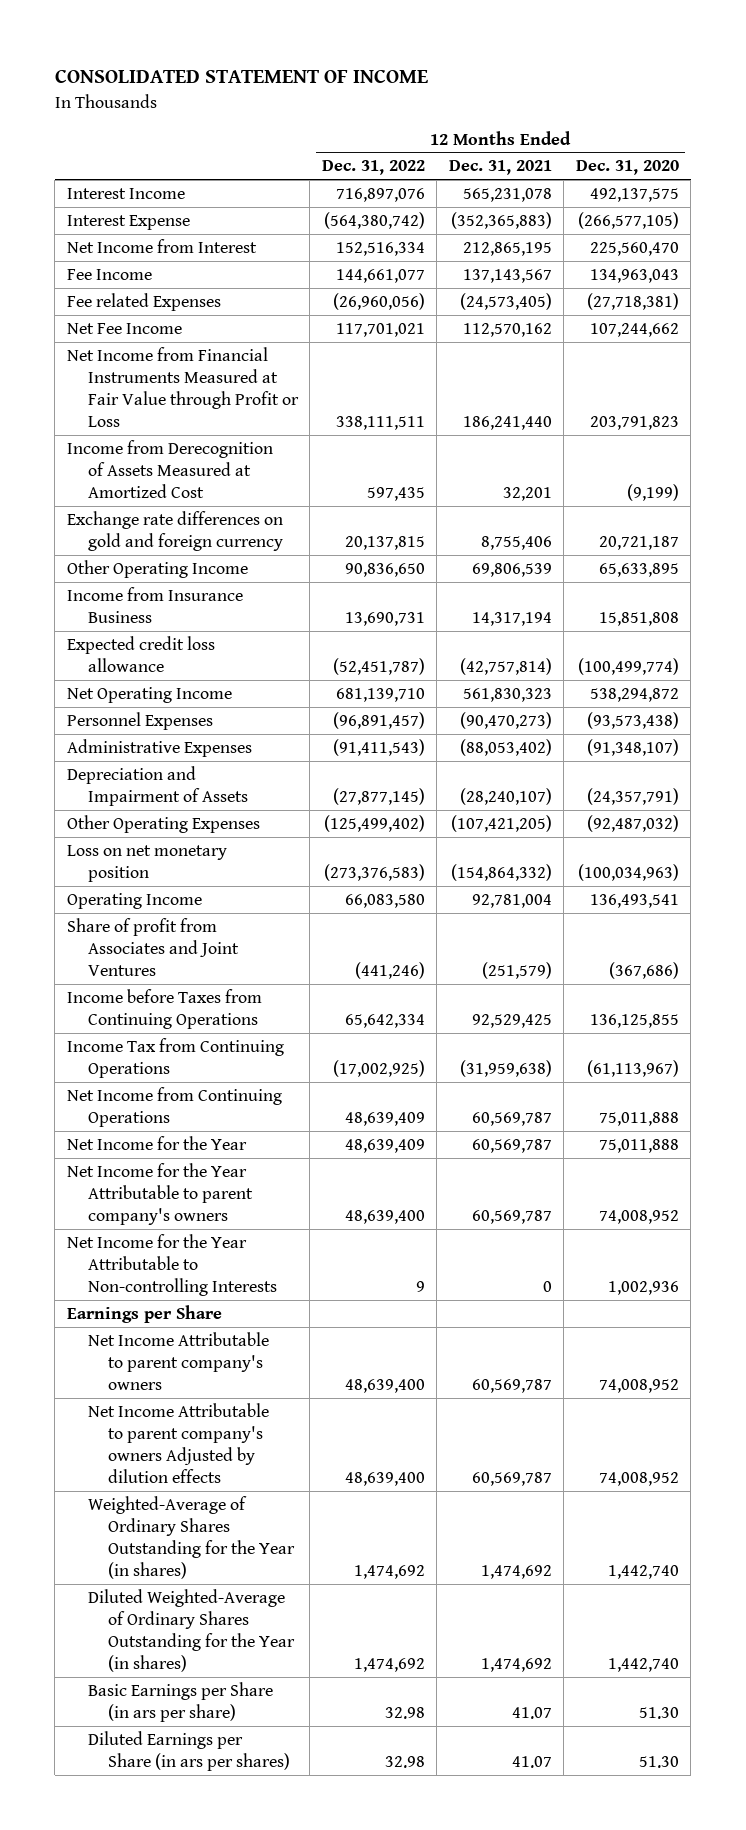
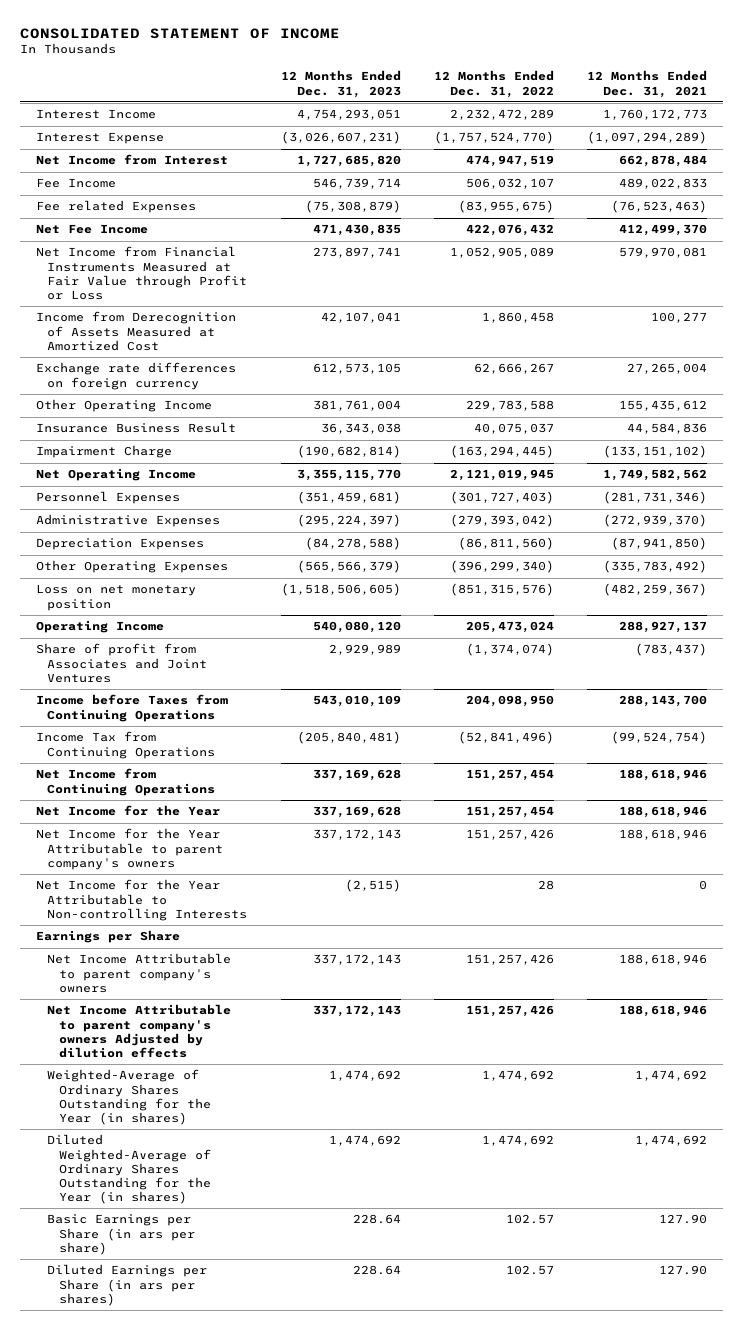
[575,160,679,176] Dec. 31, 2020 -> none
none -> [280,70,401,98] 12 Months Ended Dec. 31, 2023
[66,586,243,624] Income from Insurance Business -> none
[66,635,215,673] Expected credit loss allowance -> none
[66,765,248,807] Depreciation and Impairment of Assets -> none
[335,187,425,202] 716,897,076 -> [449,109,554,121] 2,232,472,289
[462,187,552,202] 565,231,078 -> [602,109,707,121] 1,760,172,773
[323,211,425,229] (564,380,742) -> [433,131,554,145] (1,757,524,770)
[450,211,552,229] (352,365,883) -> [586,131,707,145] (1,097,294,289)
[335,241,425,256] 152,516,334 -> [465,155,554,168] 474,947,519
[462,241,552,256] 212,865,195 -> [618,155,707,168] 662,878,484
[335,268,425,283] 144,661,077 -> [465,178,554,190] 506,032,107
[462,268,552,283] 137,143,567 -> [618,178,707,190] 489,022,833
[332,292,425,310] (26,960,056) -> [457,200,554,214] (83,955,675)
[459,292,552,310] (24,573,405) -> [610,200,707,214] (76,523,463)
[335,322,425,337] 117,701,021 -> [465,224,554,237] 422,076,432
[462,322,552,337] 112,570,162 -> [618,224,707,237] 412,499,370
[335,416,425,431] 338,111,511 -> [449,247,554,259] 1,052,905,089
[462,416,552,431] 186,241,440 -> [618,247,707,259] 579,970,081
[366,487,425,502] 597,435 -> [481,312,554,324] 1,860,458
[502,487,552,502] 32,201 -> [650,312,707,324] 100,277
[66,510,283,552] Exchange rate differences on gold and foreign currency -> [36,362,237,390] Exchange rate differences on foreign currency
[344,536,425,551] 20,137,815 -> [473,363,554,375] 62,666,267
[480,536,552,551] 8,755,406 -> [626,363,707,375] 27,265,004
[344,562,425,577] 90,836,650 -> [465,400,554,412] 229,783,588
[471,562,552,577] 69,806,539 -> [618,400,707,412] 155,435,612
none -> [36,422,237,434] Insurance Business Result
none -> [36,445,173,459] Impairment Charge
[335,687,425,702] 681,139,710 -> [449,469,554,482] 2,121,019,945
[462,687,552,702] 561,830,323 -> [602,469,707,482] 1,749,582,562
[332,711,425,729] (96,891,457) -> [449,491,554,505] (301,727,403)
[459,711,552,729] (90,470,273) -> [602,491,707,505] (281,731,346)
[332,738,425,756] (91,411,543) -> [449,514,554,528] (279,393,042)
[459,738,552,756] (88,053,402) -> [602,514,707,528] (272,939,370)
none -> [36,538,205,551] Depreciation Expenses
[323,814,425,832] (125,499,402) -> [449,560,554,574] (396,299,340)
[450,814,552,832] (107,421,205) -> [602,560,707,574] (335,783,492)
[323,864,425,882] (273,376,583) -> [449,583,554,597] (851,315,576)
[450,864,552,882] (154,864,332) -> [602,583,707,597] (482,259,367)
[344,893,425,908] 66,083,580 -> [465,621,554,634] 205,473,024
[471,893,552,908] 92,781,004 -> [618,621,707,634] 288,927,137
[354,962,425,980] (441,246) -> [465,643,554,657] (1,374,074)
[481,962,552,980] (251,579) -> [634,643,707,657] (783,437)
[344,1014,425,1029] 65,642,334 -> [465,695,554,708] 204,098,950
[471,1014,552,1029] 92,529,425 -> [618,695,707,708] 288,143,700
[332,1060,425,1078] (17,002,925) -> [457,731,554,745] (52,841,496)
[459,1060,552,1078] (31,959,638) -> [610,731,707,745] (99,524,754)
[344,1112,425,1127] 48,639,409 -> [465,769,554,782] 151,257,454
[471,1112,552,1127] 60,569,787 -> [618,769,707,782] 188,618,946
[344,1138,425,1153] 48,639,409 -> [465,806,554,819] 151,257,454
[471,1138,552,1153] 60,569,787 -> [618,806,707,819] 188,618,946
[344,1210,425,1225] 48,639,400 -> [465,829,554,841] 151,257,426
[471,1210,552,1225] 60,569,787 -> [618,829,707,841] 188,618,946
[415,1281,425,1293] 9 -> [537,880,554,891] 28
[344,1379,425,1394] 48,639,400 -> [465,954,554,966] 151,257,426
[471,1379,552,1394] 60,569,787 -> [618,954,707,966] 188,618,946
[344,1472,425,1487] 48,639,400 -> [465,1005,554,1018] 151,257,426
[471,1472,552,1487] 60,569,787 -> [618,1005,707,1018] 188,618,946
[384,1707,425,1720] 32.98 -> [505,1214,554,1225] 102.57
[511,1707,552,1720] 41.07 -> [658,1214,707,1225] 127.90
[384,1756,425,1769] 32.98 -> [505,1265,554,1276] 102.57
[511,1756,552,1769] 41.07 -> [658,1265,707,1276] 127.90

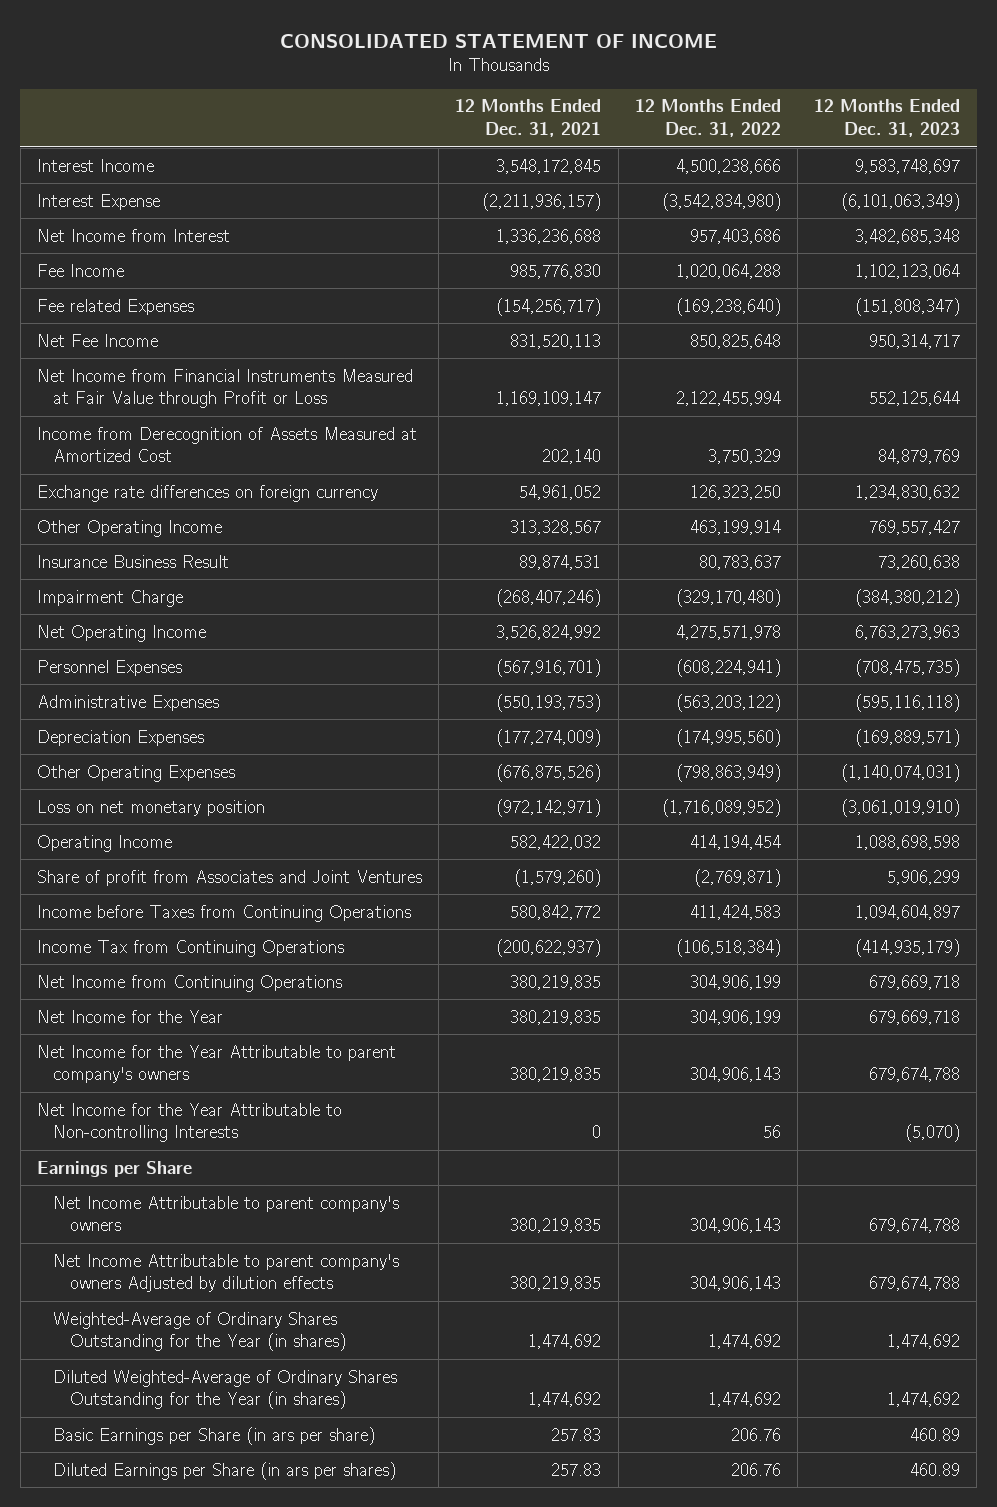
[296,109,401,121] 4,754,293,051 -> [855,158,961,174] 9,583,748,697
[449,109,554,121] 2,232,472,289 -> [675,158,781,174] 4,500,238,666
[602,109,707,121] 1,760,172,773 -> [496,158,602,174] 3,548,172,845
[280,131,401,145] (3,026,607,231) -> [841,192,961,211] (6,101,063,349)
[433,131,554,145] (1,757,524,770) -> [661,192,781,211] (3,542,834,980)
[586,131,707,145] (1,097,294,289) -> [482,192,602,211] (2,211,936,157)
[296,155,401,168] 1,727,685,820 -> [855,228,961,244] 3,482,685,348
[465,155,554,168] 474,947,519 -> [689,228,781,244] 957,403,686
[618,155,707,168] 662,878,484 -> [496,228,602,244] 1,336,236,688
[312,178,401,190] 546,739,714 -> [855,263,961,279] 1,102,123,064
[465,178,554,190] 506,032,107 -> [675,263,781,279] 1,020,064,288
[618,178,707,190] 489,022,833 -> [510,263,602,279] 985,776,830
[304,200,401,214] (75,308,879) -> [855,297,961,316] (151,808,347)
[457,200,554,214] (83,955,675) -> [675,297,781,316] (169,238,640)
[610,200,707,214] (76,523,463) -> [496,297,602,316] (154,256,717)
[312,224,401,237] 471,430,835 -> [869,333,961,349] 950,314,717
[465,224,554,237] 422,076,432 -> [689,333,781,349] 850,825,648
[618,224,707,237] 412,499,370 -> [510,333,602,349] 831,520,113
[312,247,401,259] 273,897,741 -> [869,391,961,407] 552,125,644
[449,247,554,259] 1,052,905,089 -> [675,391,781,407] 2,122,455,994
[618,247,707,259] 579,970,081 -> [496,391,602,407] 1,169,109,147
[320,312,401,324] 42,107,041 -> [878,449,961,465] 84,879,769
[481,312,554,324] 1,860,458 -> [707,449,781,465] 3,750,329
[650,312,707,324] 100,277 -> [542,449,602,465] 202,140
[312,363,401,375] 612,573,105 -> [855,484,961,500] 1,234,830,632
[473,363,554,375] 62,666,267 -> [689,484,781,500] 126,323,250
[626,363,707,375] 27,265,004 -> [519,484,602,500] 54,961,052
[312,400,401,412] 381,761,004 -> [869,519,961,535] 769,557,427
[465,400,554,412] 229,783,588 -> [689,519,781,535] 463,199,914
[618,400,707,412] 155,435,612 -> [510,519,602,535] 313,328,567
[320,423,401,435] 36,343,038 -> [878,554,961,570] 73,260,638
[473,423,554,435] 40,075,037 -> [698,554,781,570] 80,783,637
[626,423,707,435] 44,584,836 -> [519,554,602,570] 89,874,531
[296,445,401,459] (190,682,814) -> [855,588,961,607] (384,380,212)
[449,445,554,459] (163,294,445) -> [675,588,781,607] (329,170,480)
[602,445,707,459] (133,151,102) -> [496,588,602,607] (268,407,246)
[296,469,401,482] 3,355,115,770 -> [855,624,961,640] 6,763,273,963
[449,469,554,482] 2,121,019,945 -> [675,624,781,640] 4,275,571,978
[602,469,707,482] 1,749,582,562 -> [496,624,602,640] 3,526,824,992
[296,491,401,505] (351,459,681) -> [855,658,961,677] (708,475,735)
[449,491,554,505] (301,727,403) -> [675,658,781,677] (608,224,941)
[602,491,707,505] (281,731,346) -> [496,658,602,677] (567,916,701)
[296,514,401,528] (295,224,397) -> [855,693,961,712] (595,116,118)
[449,514,554,528] (279,393,042) -> [675,693,781,712] (563,203,122)
[602,514,707,528] (272,939,370) -> [496,693,602,712] (550,193,753)
[304,537,401,551] (84,278,588) -> [855,728,961,747] (169,889,571)
[457,537,554,551] (86,811,560) -> [675,728,781,747] (174,995,560)
[610,537,707,551] (87,941,850) -> [496,728,602,747] (177,274,009)
[296,560,401,574] (565,566,379) -> [841,763,961,782] (1,140,074,031)
[449,560,554,574] (396,299,340) -> [675,763,781,782] (798,863,949)
[602,560,707,574] (335,783,492) -> [496,763,602,782] (676,875,526)
[280,583,401,597] (1,518,506,605) -> [841,798,961,817] (3,061,019,910)
[449,583,554,597] (851,315,576) -> [661,798,781,817] (1,716,089,952)
[602,583,707,597] (482,259,367) -> [496,798,602,817] (972,142,971)
[312,621,401,634] 540,080,120 -> [855,834,961,850] 1,088,698,598
[465,621,554,634] 205,473,024 -> [689,834,781,850] 414,194,454
[618,621,707,634] 288,927,137 -> [510,834,602,850] 582,422,032
[328,644,401,656] 2,929,989 -> [887,869,961,885] 5,906,299
[465,643,554,657] (1,374,074) -> [693,868,781,887] (2,769,871)
[634,643,707,657] (783,437) -> [514,868,602,887] (1,579,260)
[312,695,401,708] 543,010,109 -> [855,904,961,920] 1,094,604,897
[465,695,554,708] 204,098,950 -> [689,904,781,920] 411,424,583
[618,695,707,708] 288,143,700 -> [510,904,602,920] 580,842,772
[296,731,401,745] (205,840,481) -> [855,938,961,957] (414,935,179)
[457,731,554,745] (52,841,496) -> [675,938,781,957] (106,518,384)
[610,731,707,745] (99,524,754) -> [496,938,602,957] (200,622,937)
[312,769,401,782] 337,169,628 -> [869,974,961,990] 679,669,718
[465,769,554,782] 151,257,454 -> [689,974,781,990] 304,906,199
[618,769,707,782] 188,618,946 -> [510,974,602,990] 380,219,835
[312,806,401,819] 337,169,628 -> [869,1009,961,1025] 679,669,718
[465,806,554,819] 151,257,454 -> [689,1009,781,1025] 304,906,199
[618,806,707,819] 188,618,946 -> [510,1009,602,1025] 380,219,835
[312,829,401,841] 337,172,143 -> [869,1067,961,1083] 679,674,788
[465,829,554,841] 151,257,426 -> [689,1067,781,1083] 304,906,143
[618,829,707,841] 188,618,946 -> [510,1067,602,1083] 380,219,835
[344,879,401,893] (2,515) -> [905,1124,961,1143] (5,070)
[537,880,554,891] 28 -> [762,1125,781,1139] 56
[312,954,401,966] 337,172,143 -> [869,1218,961,1234] 679,674,788
[465,954,554,966] 151,257,426 -> [689,1218,781,1234] 304,906,143
[618,954,707,966] 188,618,946 -> [510,1218,602,1234] 380,219,835
[312,1005,401,1018] 337,172,143 -> [869,1276,961,1292] 679,674,788
[465,1005,554,1018] 151,257,426 -> [689,1276,781,1292] 304,906,143
[618,1005,707,1018] 188,618,946 -> [510,1276,602,1292] 380,219,835
[352,1214,401,1225] 228.64 -> [910,1427,961,1441] 460.89
[505,1214,554,1225] 102.57 -> [730,1427,781,1441] 206.76
[658,1214,707,1225] 127.90 -> [551,1427,602,1441] 257.83
[352,1265,401,1276] 228.64 -> [910,1462,961,1476] 460.89
[505,1265,554,1276] 102.57 -> [730,1462,781,1476] 206.76
[658,1265,707,1276] 127.90 -> [551,1462,602,1476] 257.83

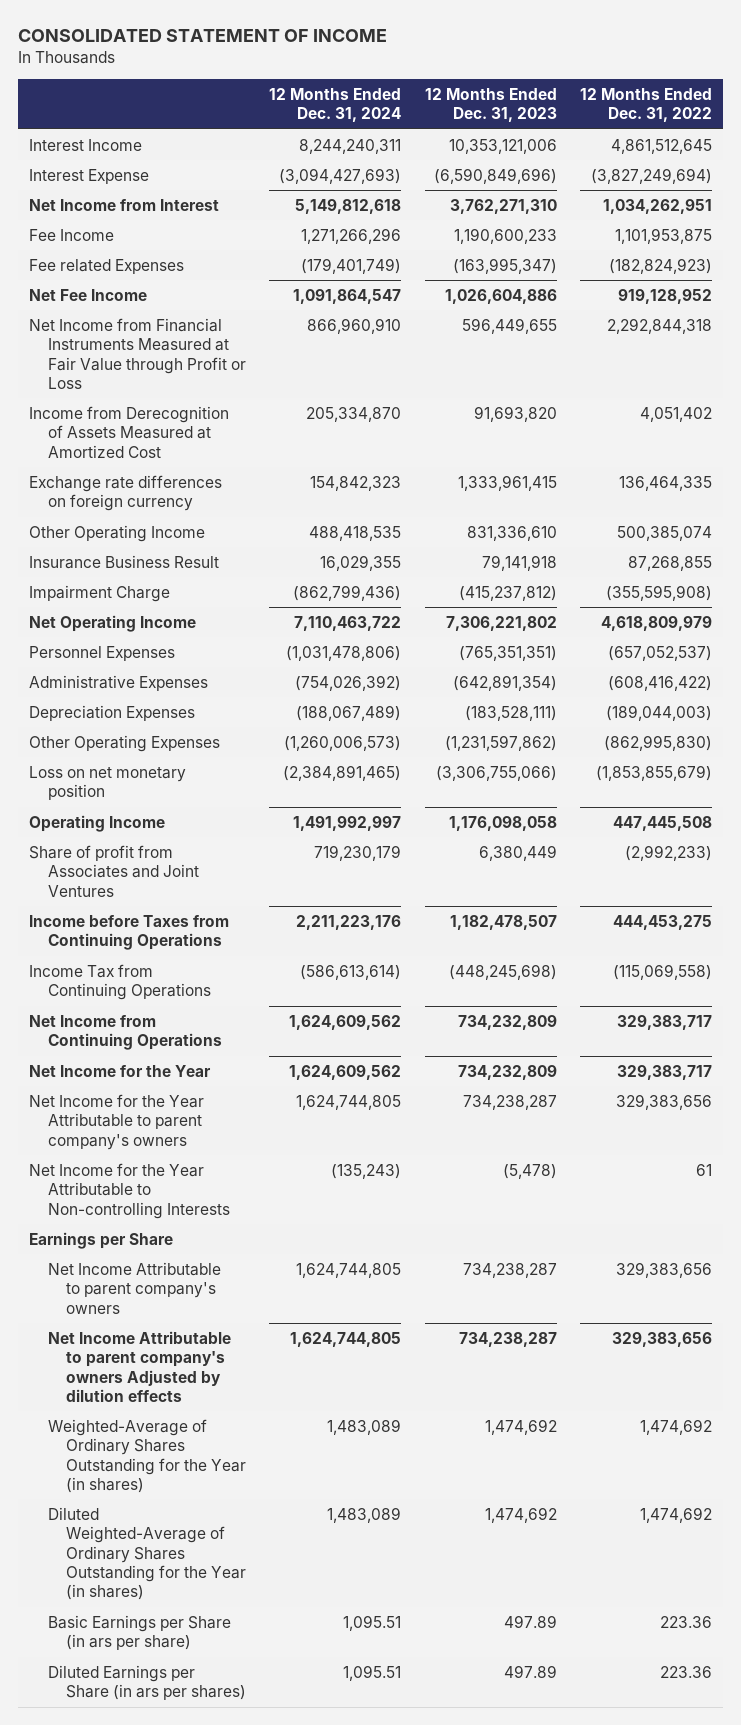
[455,99,602,138] 12 Months Ended Dec. 31, 2021 -> none
none -> [269,87,402,123] 12 Months Ended Dec. 31, 2024
[675,158,781,174] 4,500,238,666 -> [610,138,712,154] 4,861,512,645
[855,158,961,174] 9,583,748,697 -> [448,138,557,154] 10,353,121,006
[661,192,781,211] (3,542,834,980) -> [590,167,712,184] (3,827,249,694)
[841,192,961,211] (6,101,063,349) -> [433,167,557,184] (6,590,849,696)
[689,228,781,244] 957,403,686 -> [602,198,712,214] 1,034,262,951
[855,228,961,244] 3,482,685,348 -> [449,198,557,214] 3,762,271,310
[675,263,781,279] 1,020,064,288 -> [614,227,712,244] 1,101,953,875
[855,263,961,279] 1,102,123,064 -> [453,227,557,244] 1,190,600,233
[675,297,781,316] (169,238,640) -> [608,257,712,274] (182,824,923)
[855,297,961,316] (151,808,347) -> [452,257,557,274] (163,995,347)
[689,333,781,349] 850,825,648 -> [617,288,712,304] 919,128,952
[869,333,961,349] 950,314,717 -> [444,288,557,304] 1,026,604,886
[675,391,781,407] 2,122,455,994 -> [606,317,712,334] 2,292,844,318
[869,391,961,407] 552,125,644 -> [461,317,557,334] 596,449,655
[707,449,781,465] 3,750,329 -> [639,406,712,422] 4,051,402
[878,449,961,465] 84,879,769 -> [473,405,557,422] 91,693,820
[689,484,781,500] 126,323,250 -> [618,475,712,491] 136,464,335
[855,484,961,500] 1,234,830,632 -> [457,474,557,491] 1,333,961,415
[689,519,781,535] 463,199,914 -> [616,525,712,541] 500,385,074
[869,519,961,535] 769,557,427 -> [466,525,557,541] 831,336,610
[698,554,781,570] 80,783,637 -> [627,555,712,571] 87,268,855
[878,554,961,570] 73,260,638 -> [481,554,557,571] 79,141,918
[675,588,781,607] (329,170,480) -> [605,584,712,601] (355,595,908)
[855,588,961,607] (384,380,212) -> [458,585,557,601] (415,237,812)
[675,624,781,640] 4,275,571,978 -> [600,615,712,631] 4,618,809,979
[855,624,961,640] 6,763,273,963 -> [445,615,557,631] 7,306,221,802
[675,658,781,677] (608,224,941) -> [607,645,712,661] (657,052,537)
[855,658,961,677] (708,475,735) -> [458,645,557,661] (765,351,351)
[675,693,781,712] (563,203,122) -> [607,675,712,691] (608,416,422)
[855,693,961,712] (595,116,118) -> [452,674,557,691] (642,891,354)
[675,728,781,747] (174,995,560) -> [605,704,712,721] (189,044,003)
[855,728,961,747] (169,889,571) -> [464,705,557,721] (183,528,111)
[675,763,781,782] (798,863,949) -> [603,734,712,751] (862,995,830)
[841,763,961,782] (1,140,074,031) -> [444,734,557,751] (1,231,597,862)
[661,798,781,817] (1,716,089,952) -> [595,764,712,781] (1,853,855,679)
[841,798,961,817] (3,061,019,910) -> [435,765,557,781] (3,306,755,066)
[689,834,781,850] 414,194,454 -> [612,815,712,831] 447,445,508
[855,834,961,850] 1,088,698,598 -> [448,815,557,831] 1,176,098,058
[693,868,781,887] (2,769,871) -> [624,844,712,861] (2,992,233)
[887,869,961,885] 5,906,299 -> [478,844,557,861] 6,380,449
[689,904,781,920] 411,424,583 -> [612,914,712,930] 444,453,275
[855,904,961,920] 1,094,604,897 -> [449,914,557,930] 1,182,478,507
[675,938,781,957] (106,518,384) -> [612,963,712,980] (115,069,558)
[855,938,961,957] (414,935,179) -> [448,963,557,980] (448,245,698)
[689,974,781,990] 304,906,199 -> [616,1014,712,1030] 329,383,717
[869,974,961,990] 679,669,718 -> [457,1014,557,1030] 734,232,809
[689,1009,781,1025] 304,906,199 -> [616,1064,712,1080] 329,383,717
[869,1009,961,1025] 679,669,718 -> [457,1064,557,1080] 734,232,809
[689,1067,781,1083] 304,906,143 -> [615,1093,712,1110] 329,383,656
[869,1067,961,1083] 679,674,788 -> [462,1094,557,1110] 734,238,287
[762,1125,781,1139] 56 -> [695,1163,712,1176] 61
[905,1124,961,1143] (5,070) -> [502,1163,557,1179] (5,478)
[689,1218,781,1234] 304,906,143 -> [615,1261,712,1278] 329,383,656
[869,1218,961,1234] 679,674,788 -> [462,1262,557,1278] 734,238,287
[689,1276,781,1292] 304,906,143 -> [611,1331,712,1347] 329,383,656
[869,1276,961,1292] 679,674,788 -> [458,1331,557,1347] 734,238,287
[730,1427,781,1441] 206.76 -> [659,1615,712,1628] 223.36
[910,1427,961,1441] 460.89 -> [503,1614,557,1628] 497.89
[730,1462,781,1476] 206.76 -> [659,1665,712,1678] 223.36
[910,1462,961,1476] 460.89 -> [503,1664,557,1678] 497.89

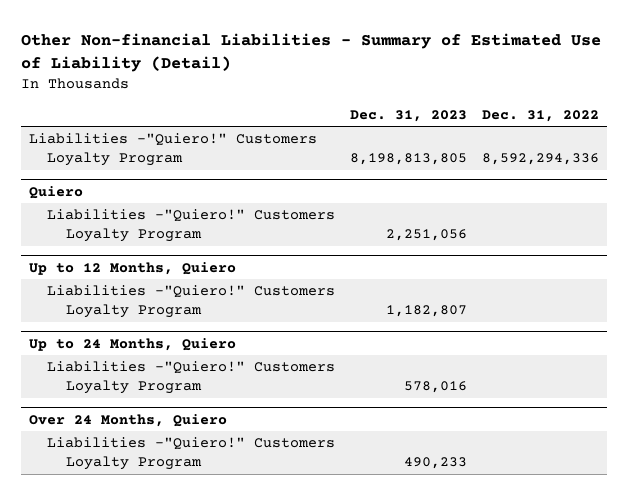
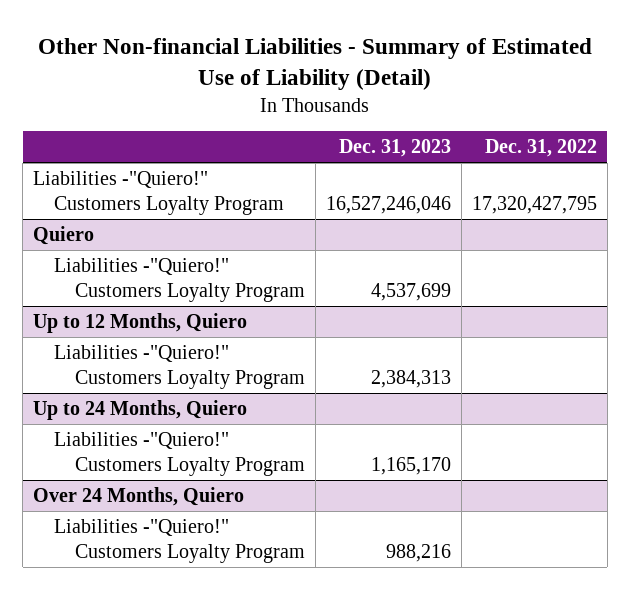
[350,153,468,166] 8,198,813,805 -> [325,196,451,215] 16,527,246,046
[482,153,600,166] 8,592,294,336 -> [471,196,597,215] 17,320,427,795
[386,229,468,242] 2,251,056 -> [370,283,451,302] 4,537,699
[386,305,468,318] 1,182,807 -> [370,370,451,389] 2,384,313
[404,381,468,394] 578,016 -> [370,457,451,476] 1,165,170
[404,457,468,470] 490,233 -> [385,544,451,563] 988,216

